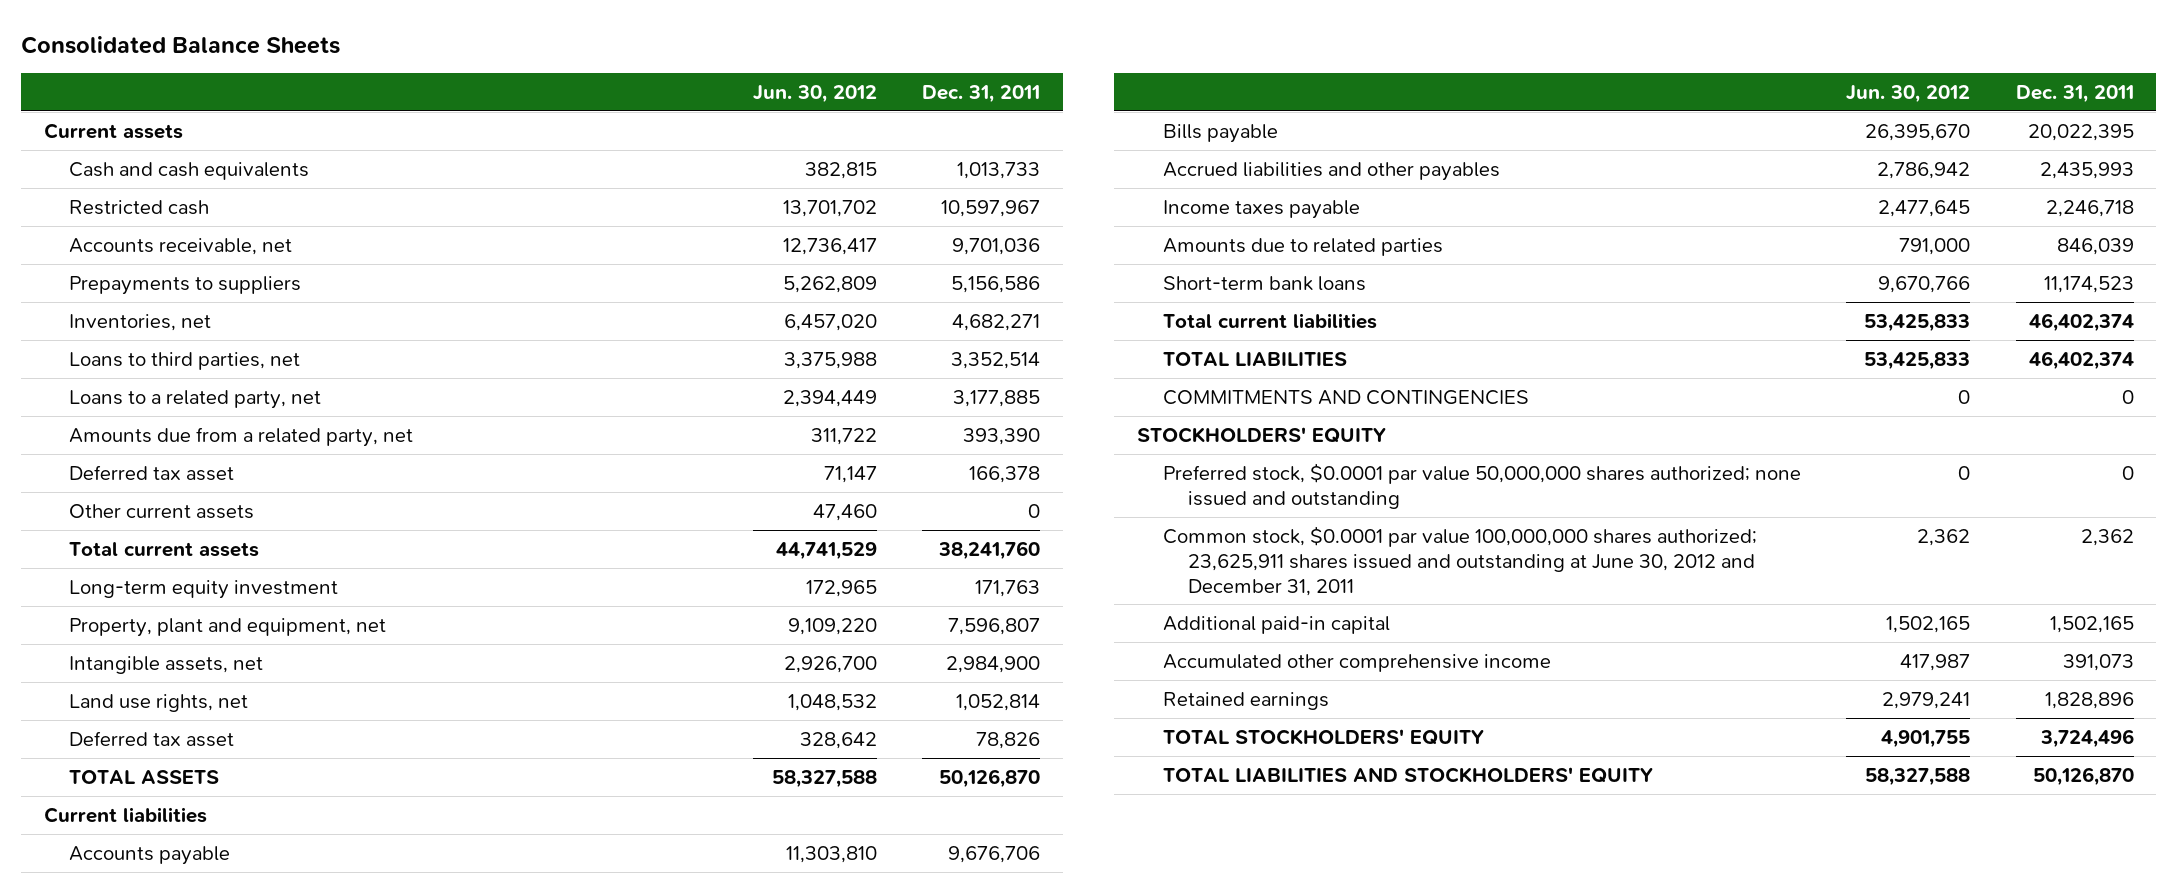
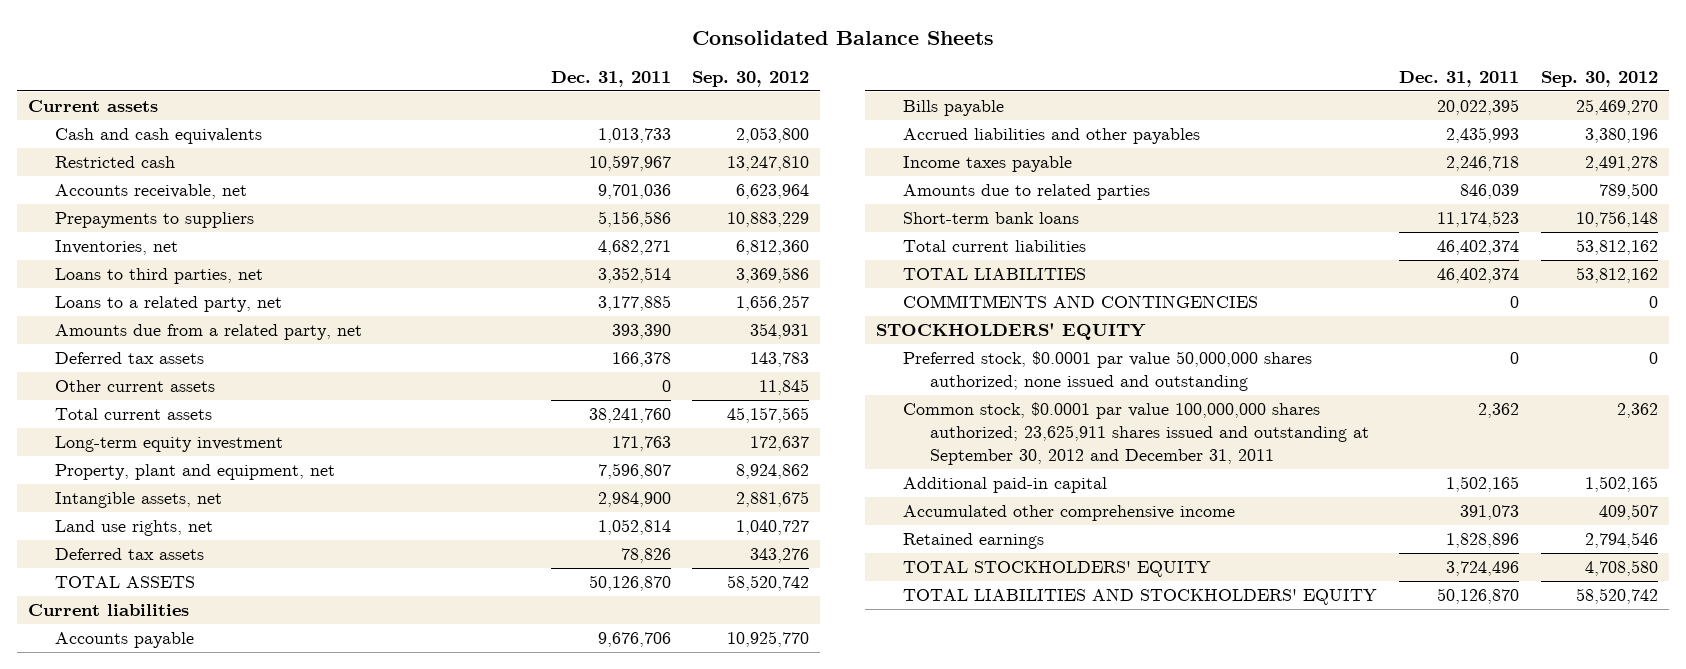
[752,85,877,104] Jun. 30, 2012 -> none
none -> [692,71,810,88] Sep. 30, 2012
[68,464,234,481] Deferred tax asset -> [54,352,204,365] Deferred tax assets
[68,730,234,747] Deferred tax asset -> [54,548,204,561] Deferred tax assets
[1162,525,1757,596] Common stock, $0.0001 par value 100,000,000 shares authorized; 23,625,911 shares issued and outstanding at June 30, 2012 and December 31, 2011 -> [903,402,1370,466] Common stock, $0.0001 par value 100,000,000 shares authorized; 23,625,911 shares issued and outstanding at September 30, 2012 and December 31, 2011

